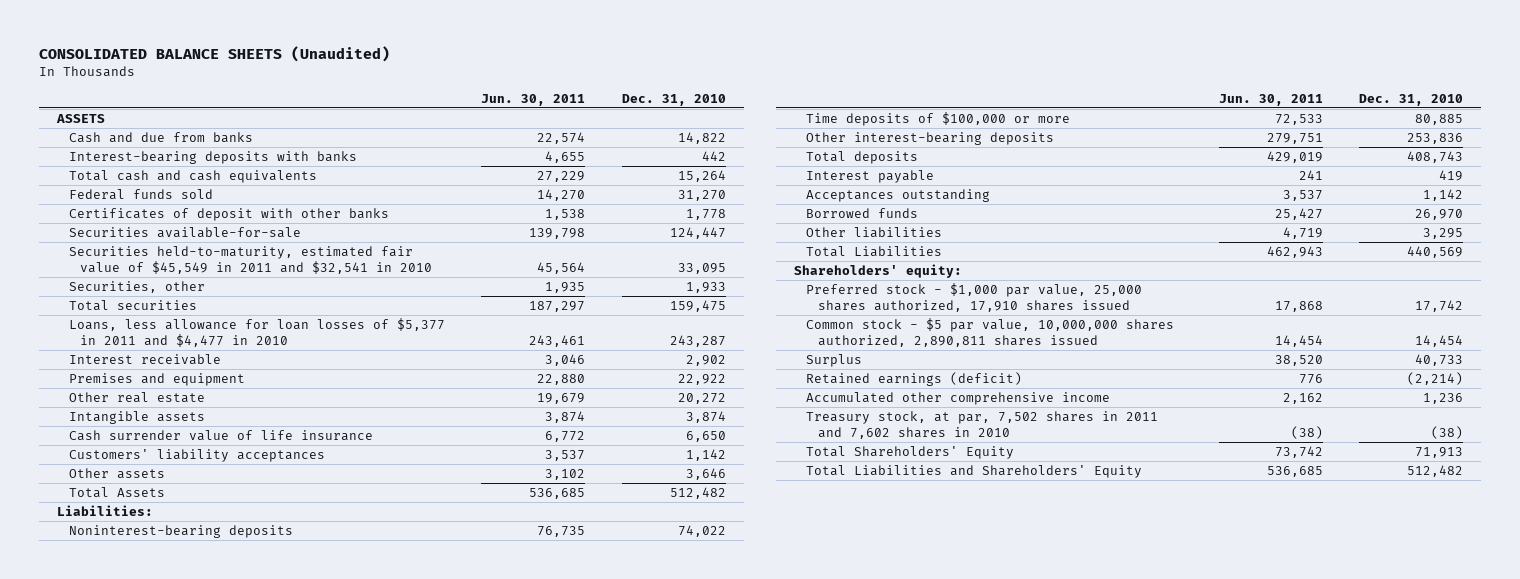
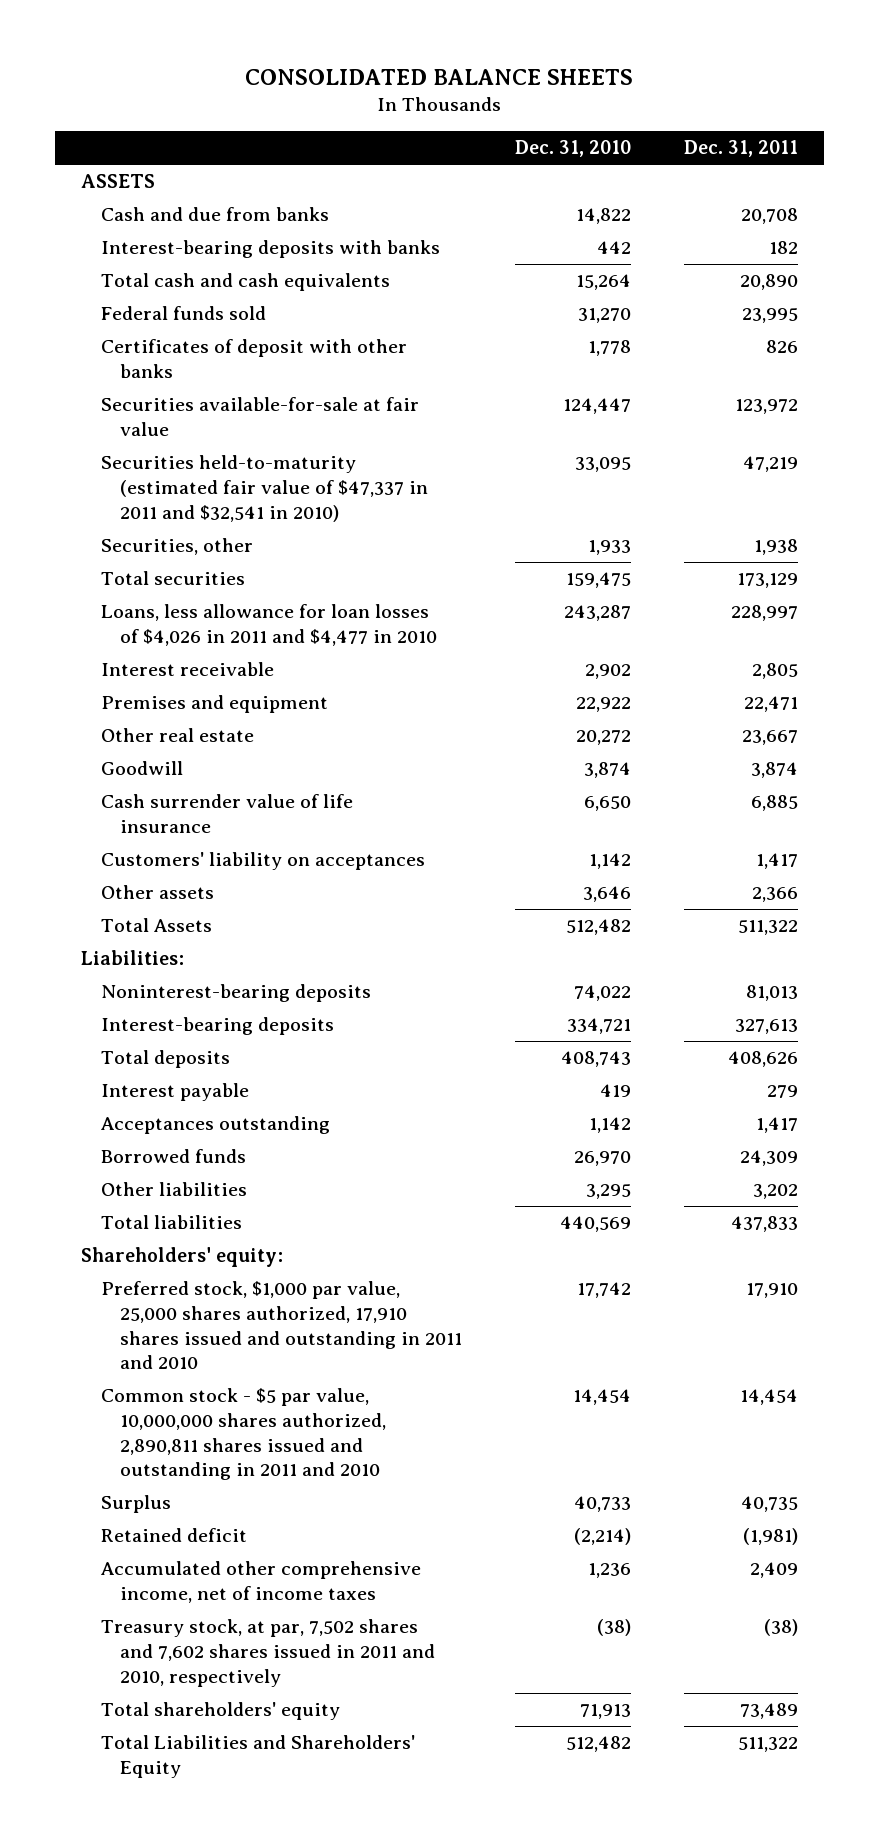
[38,45,390,62] CONSOLIDATED BALANCE SHEETS (Unaudited) -> [245,69,634,86] CONSOLIDATED BALANCE SHEETS
[481,93,586,106] Jun. 30, 2011 -> none
none -> [683,140,798,158] Dec. 31, 2011
[68,227,301,239] Securities available-for-sale -> [100,397,419,437] Securities available-for-sale at fair value
[68,246,433,275] Securities held-to-maturity, estimated fair value of $45,549 in 2011 and $32,541 in 2010 -> [100,455,429,522] Securities held-to-maturity (estimated fair value of $47,337 in 2011 and $32,541 in 2010)
[68,318,445,348] Loans, less allowance for loan losses of $5,377 in 2011 and $4,477 in 2010 -> [100,604,438,647] Loans, less allowance for loan losses of $4,026 in 2011 and $4,477 in 2010
[68,411,205,425] Intangible assets -> [100,761,183,776] Goodwill
[68,449,325,463] Customers' liability acceptances -> [100,852,425,871] Customers' liability on acceptances
[805,112,1070,127] Time deposits of $100,000 or more -> none
[805,132,1054,146] Other interest-bearing deposits -> [100,1017,334,1036] Interest-bearing deposits
[1407,133,1464,145] 253,836 -> [566,1018,631,1035] 334,721
[805,246,942,258] Total Liabilities -> [100,1215,242,1230] Total liabilities
[805,283,1142,313] Preferred stock - $1,000 par value, 25,000 shares authorized, 17,910 shares issued -> [100,1281,463,1370] Preferred stock, $1,000 par value, 25,000 shares authorized, 17,910 shares issued and outstanding in 2011 and 2010
[805,318,1174,348] Common stock - $5 par value, 10,000,000 shares authorized, 2,890,811 shares issued -> [100,1388,387,1481] Common stock - $5 par value, 10,000,000 shares authorized, 2,890,811 shares issued and outstanding in 2011 and 2010
[805,372,1022,387] Retained earnings (deficit) -> [100,1528,247,1543] Retained deficit
[805,392,1110,406] Accumulated other comprehensive income -> [100,1561,421,1604] Accumulated other comprehensive income, net of income taxes
[805,411,1158,440] Treasury stock, at par, 7,502 shares in 2011 and 7,602 shares in 2010 -> [100,1619,436,1687] Treasury stock, at par, 7,502 shares and 7,602 shares issued in 2011 and 2010, respectively
[805,446,1014,460] Total Shareholders' Equity -> [100,1702,340,1721] Total shareholders' equity

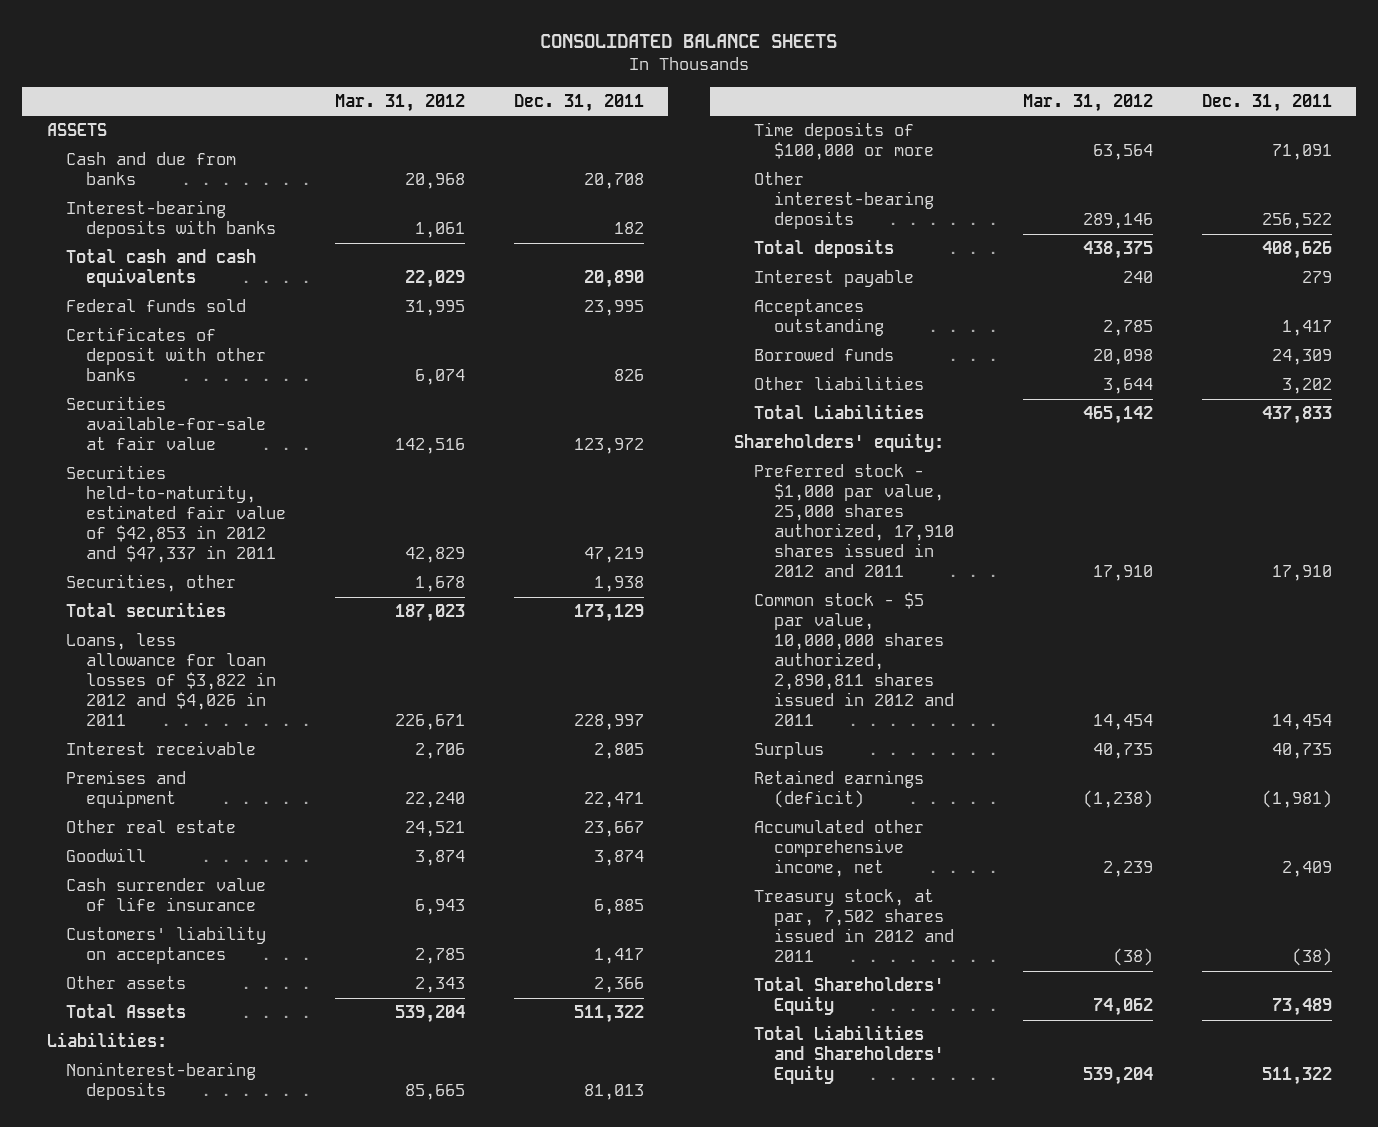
[514,140,631,158] Dec. 31, 2010 -> none
none -> [335,93,466,112] Mar. 31, 2012
[100,455,429,522] Securities held-to-maturity (estimated fair value of $47,337 in 2011 and $32,541 in 2010) -> [66,465,287,564] Securities held-to-maturity, estimated fair value of $42,853 in 2012 and $47,337 in 2011
[100,604,438,647] Loans, less allowance for loan losses of $4,026 in 2011 and $4,477 in 2010 -> [66,633,277,727] Loans, less allowance for loan losses of $3,822 in 2012 and $4,026 in 2011
none -> [753,122,934,161] Time deposits of $100,000 or more
[100,1017,334,1036] Interest-bearing deposits -> [753,172,934,230] Other interest-bearing deposits
[734,1019,798,1035] 327,613 -> [1261,213,1332,230] 256,522
[100,1215,242,1230] Total liabilities -> [753,404,924,420] Total Liabilities
[100,1281,463,1370] Preferred stock, $1,000 par value, 25,000 shares authorized, 17,910 shares issued and outstanding in 2011 and 2010 -> [753,464,954,578] Preferred stock - $1,000 par value, 25,000 shares authorized, 17,910 shares issued in 2012 and 2011
[100,1388,387,1481] Common stock - $5 par value, 10,000,000 shares authorized, 2,890,811 shares issued and outstanding in 2011 and 2010 -> [753,592,954,727] Common stock - $5 par value, 10,000,000 shares authorized, 2,890,811 shares issued in 2012 and 2011
[100,1528,247,1543] Retained deficit -> [753,770,924,809] Retained earnings (deficit)
[100,1561,421,1604] Accumulated other comprehensive income, net of income taxes -> [753,820,924,878] Accumulated other comprehensive income, net
[100,1619,436,1687] Treasury stock, at par, 7,502 shares and 7,602 shares issued in 2011 and 2010, respectively -> [753,889,954,963] Treasury stock, at par, 7,502 shares issued in 2012 and 2011
[100,1702,340,1721] Total shareholders' equity -> [753,977,944,1016] Total Shareholders' Equity

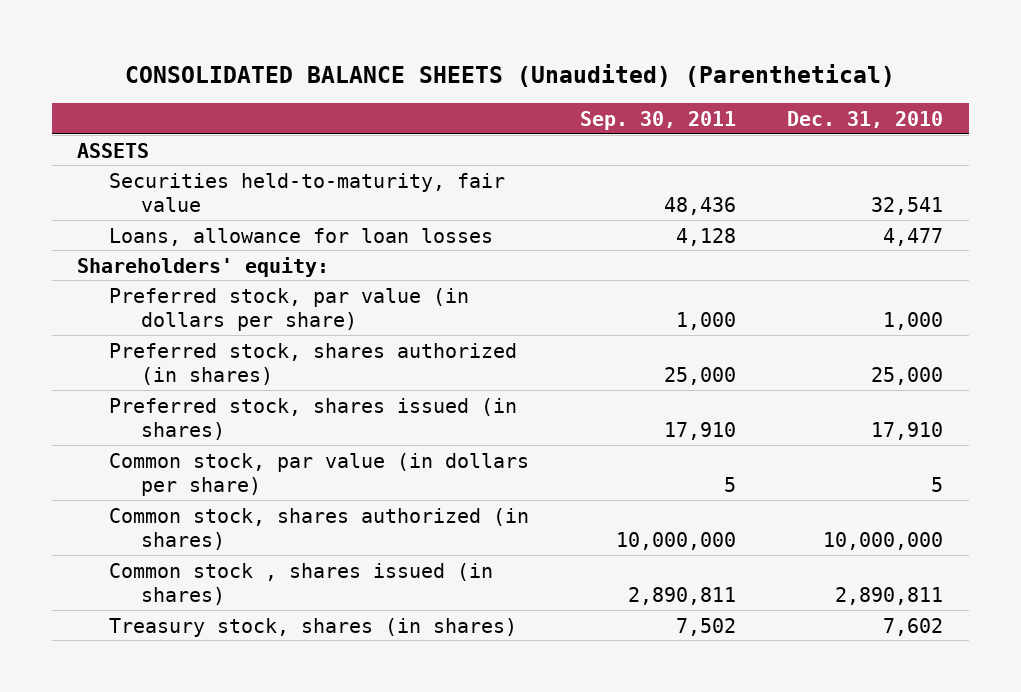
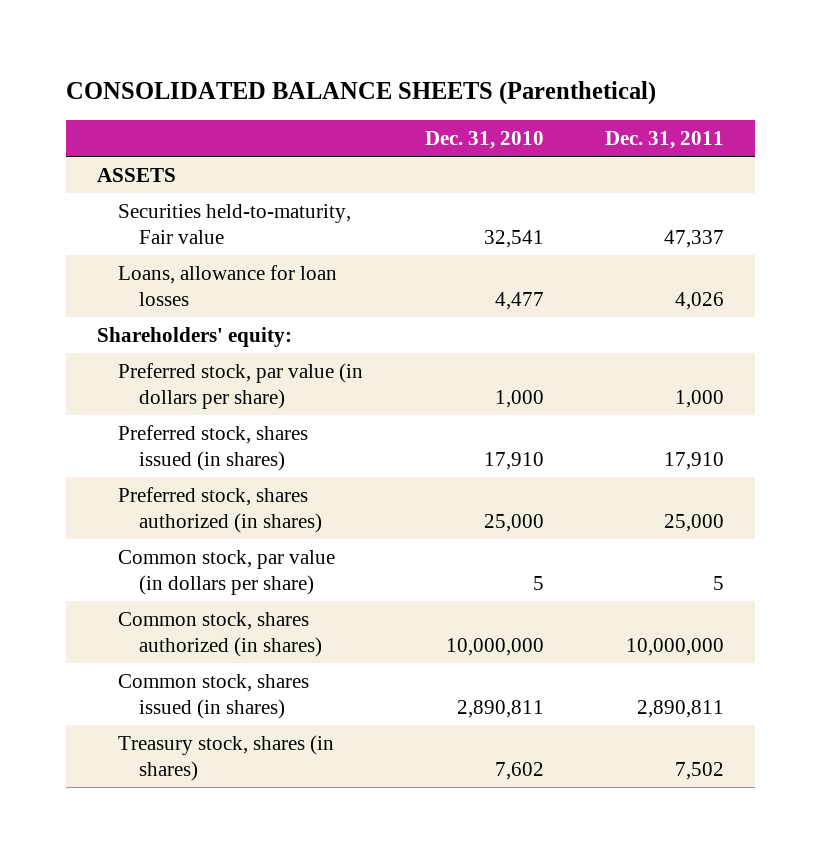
[125,64,896,88] CONSOLIDATED BALANCE SHEETS (Unaudited) (Parenthetical) -> [66,81,657,106] CONSOLIDATED BALANCE SHEETS (Parenthetical)
[580,110,737,130] Sep. 30, 2011 -> none
none -> [605,131,725,150] Dec. 31, 2011
[109,172,506,212] Securities held-to-maturity, fair value -> [118,203,352,245] Securities held-to-maturity, Fair value
[109,342,518,385] Preferred stock, shares authorized (in shares) -> [118,486,322,534] Preferred stock, shares authorized (in shares)
[109,562,494,605] Common stock , shares issued (in shares) -> [118,673,310,720] Common stock, shares issued (in shares)

